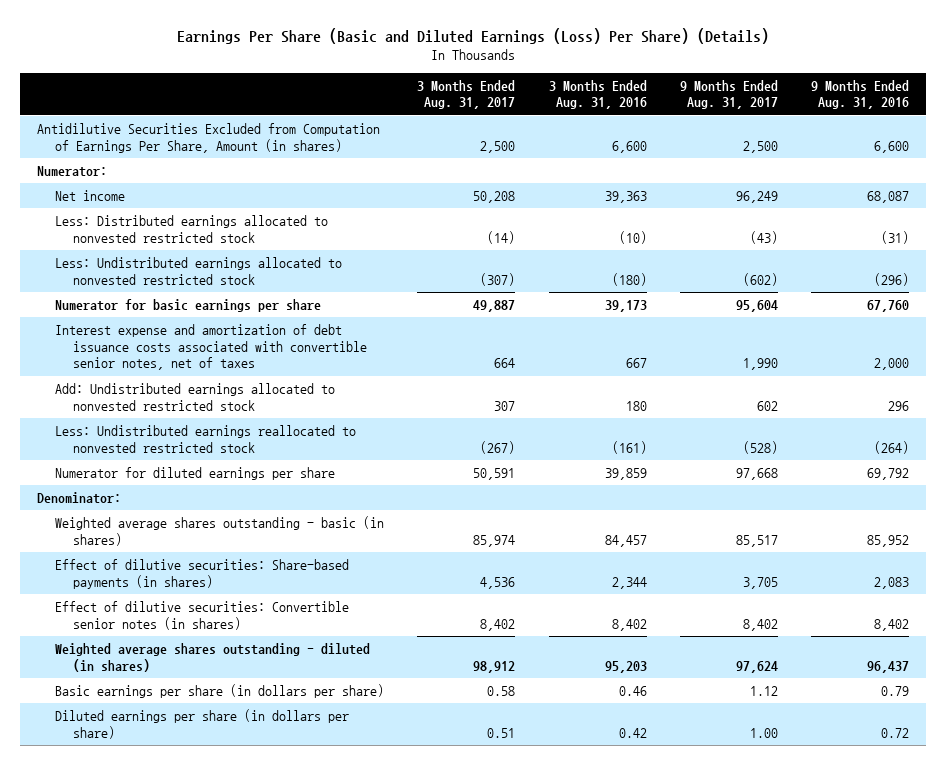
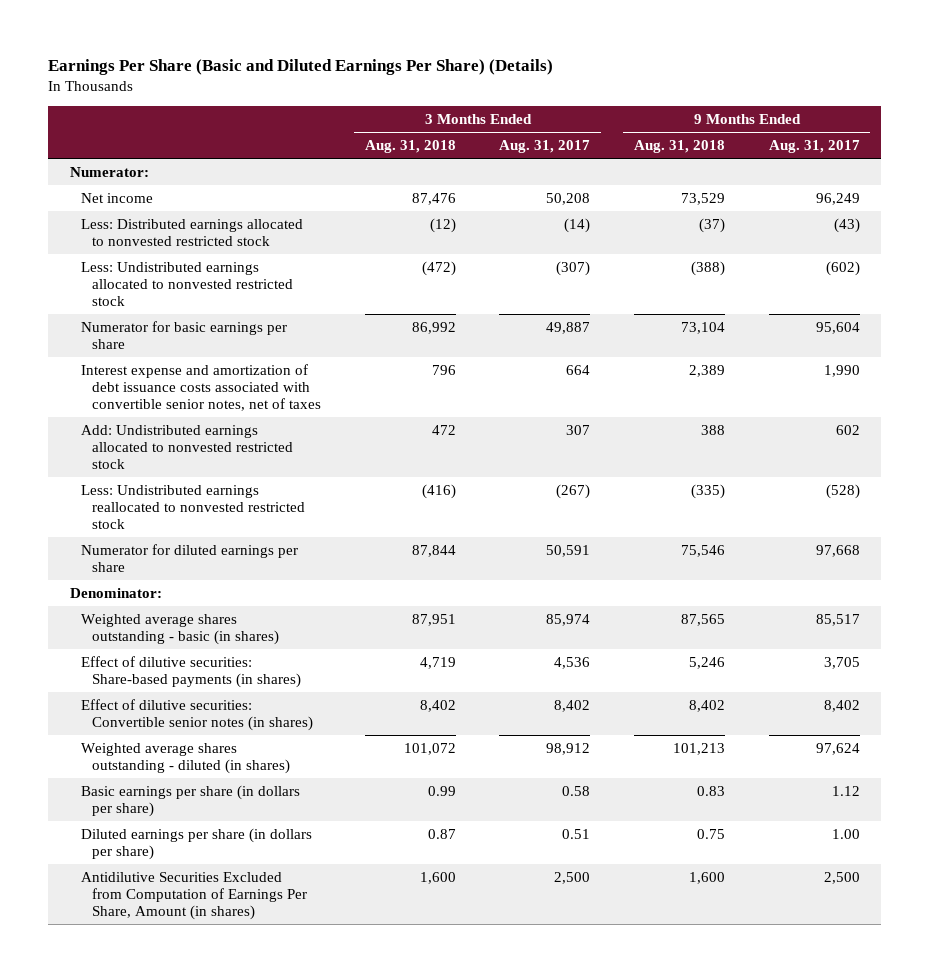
[177,28,770,45] Earnings Per Share (Basic and Diluted Earnings (Loss) Per Share) (Details) -> [48,59,554,76] Earnings Per Share (Basic and Diluted Earnings Per Share) (Details)
[548,79,647,110] 3 Months Ended Aug. 31, 2016 -> none
[811,79,910,110] 9 Months Ended Aug. 31, 2016 -> none
none -> [364,139,456,153] Aug. 31, 2018
none -> [633,139,725,153] Aug. 31, 2018
[36,122,380,153] Antidilutive Securities Excluded from Computation of Earnings Per Share, Amount (in shares) -> [81,871,308,921] Antidilutive Securities Excluded from Computation of Earnings Per Share, Amount (in shares)

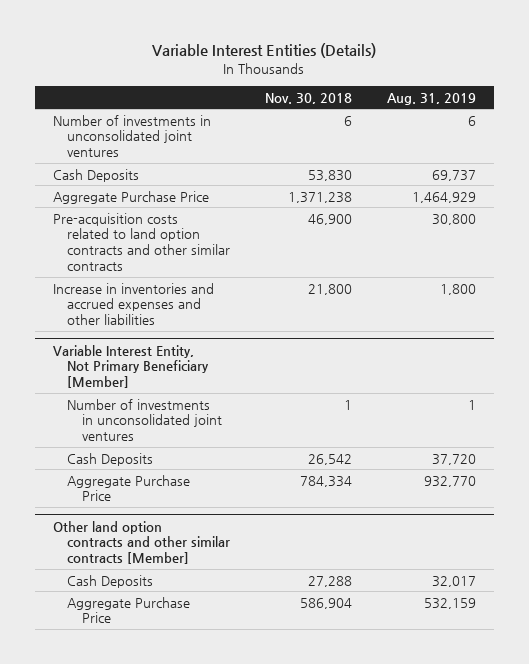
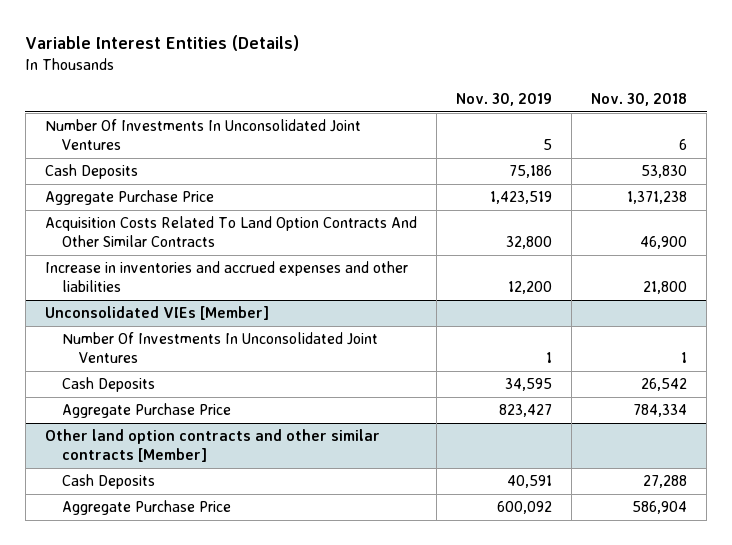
[387,92,477,105] Aug. 31, 2019 -> none
none -> [456,92,553,106] Nov. 30, 2019
[52,114,211,158] Number of investments in unconsolidated joint ventures -> [45,119,362,151] Number Of Investments In Unconsolidated Joint Ventures
[52,212,231,272] Pre-acquisition costs related to land option contracts and other similar contracts -> [45,216,418,248] Acquisition Costs Related To Land Option Contracts And Other Similar Contracts
[52,344,210,389] Variable Interest Entity, Not Primary Beneficiary [Member] -> [45,306,270,321] Unconsolidated VIEs [Member]
[67,398,223,442] Number of investments in unconsolidated joint ventures -> [61,332,378,364] Number Of Investments In Unconsolidated Joint Ventures

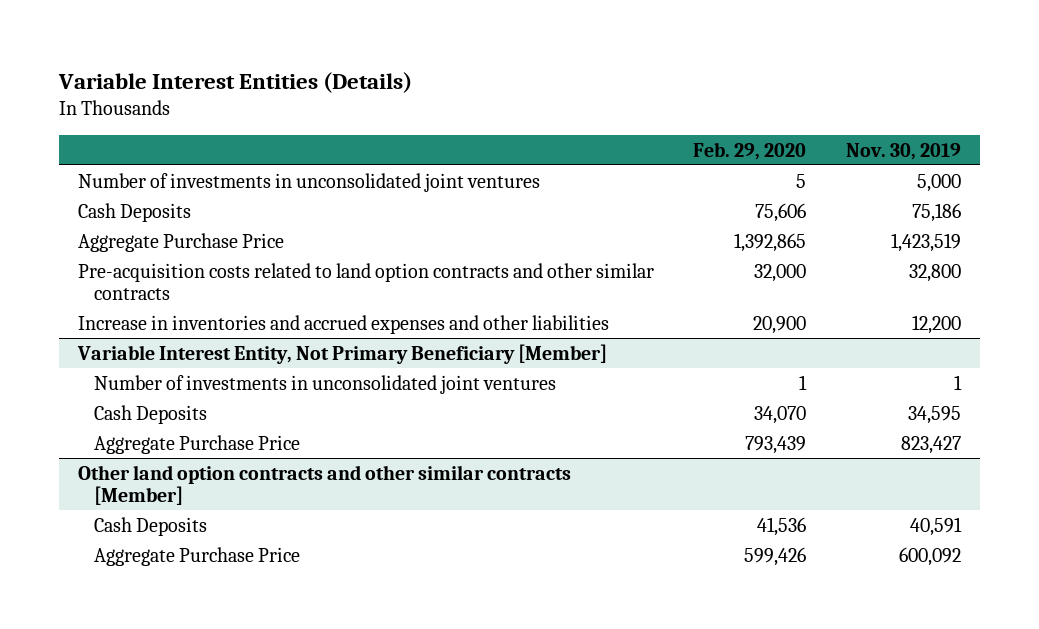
[591,92,688,106] Nov. 30, 2018 -> none
none -> [693,141,807,160] Feb. 29, 2020
[45,119,362,151] Number Of Investments In Unconsolidated Joint Ventures -> [78,172,541,192] Number of investments in unconsolidated joint ventures
[543,139,553,151] 5 -> [916,173,961,192] 5,000
[45,216,418,248] Acquisition Costs Related To Land Option Contracts And Other Similar Contracts -> [78,262,655,301] Pre-acquisition costs related to land option contracts and other similar contracts
[45,306,270,321] Unconsolidated VIEs [Member] -> [77,343,608,364] Variable Interest Entity, Not Primary Beneficiary [Member]
[61,332,378,364] Number Of Investments In Unconsolidated Joint Ventures -> [94,374,557,394] Number of investments in unconsolidated joint ventures

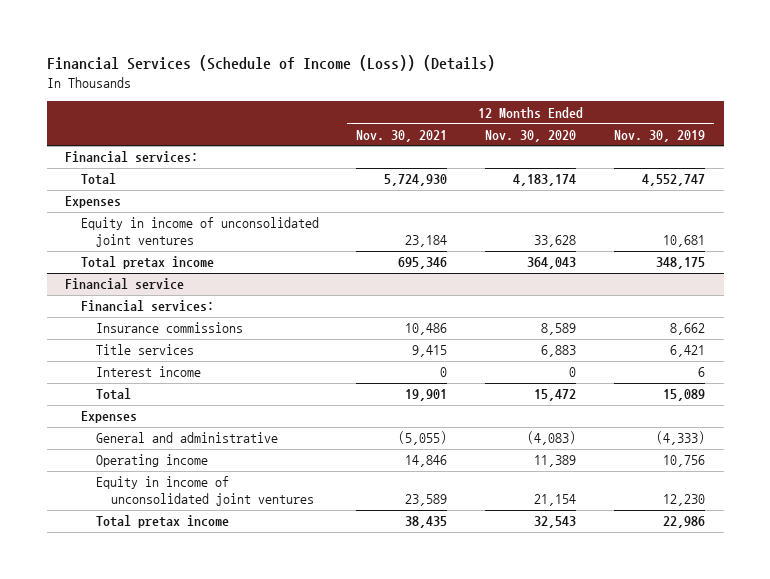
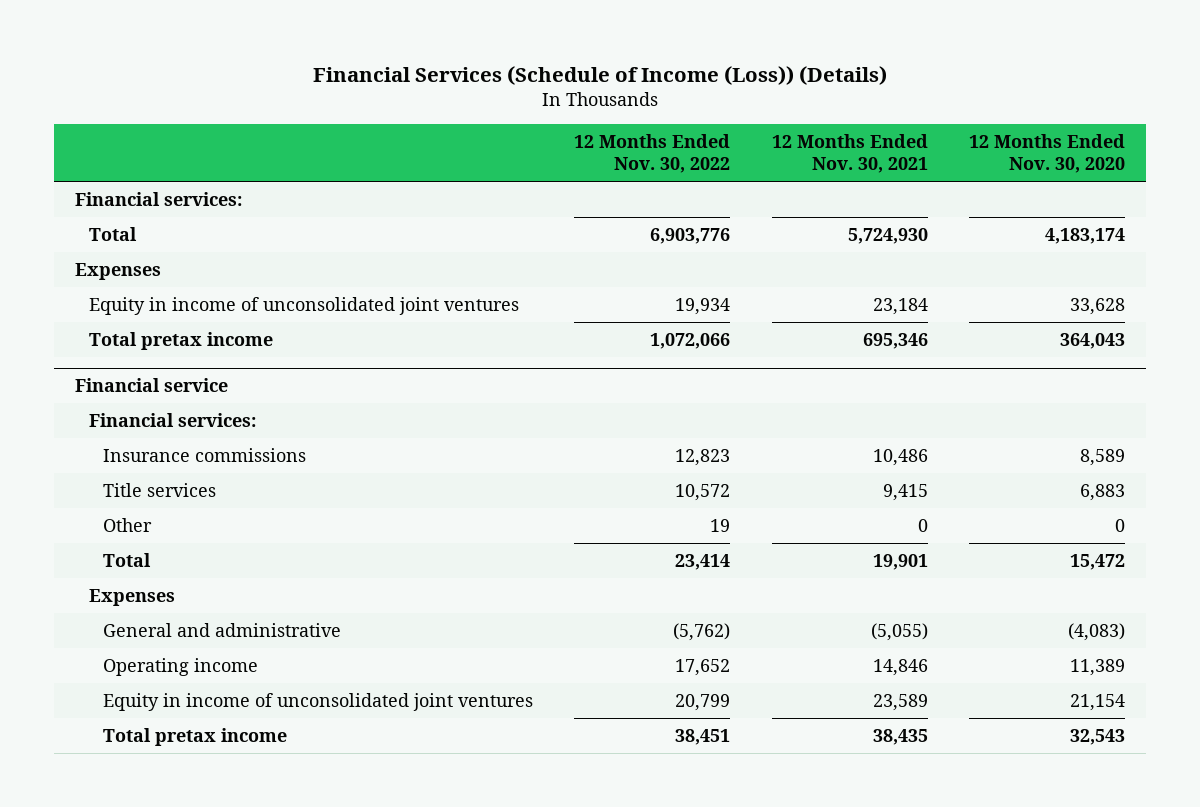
[613,129,705,142] Nov. 30, 2019 -> none
none -> [574,133,731,174] 12 Months Ended Nov. 30, 2022
[95,366,201,378] Interest income -> none
none -> [102,517,152,532] Other

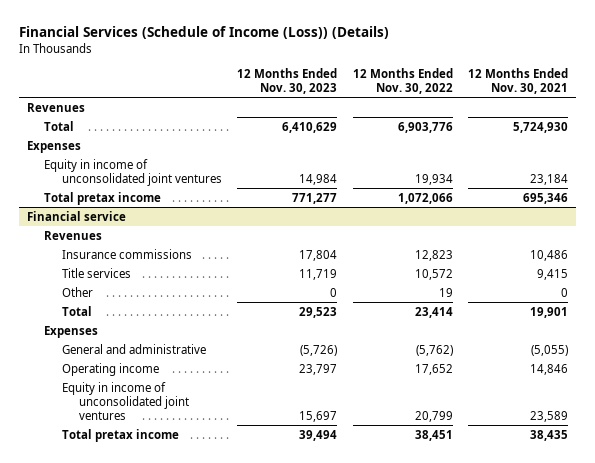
[968,133,1125,174] 12 Months Ended Nov. 30, 2020 -> none
none -> [237,67,338,94] 12 Months Ended Nov. 30, 2023
[74,191,242,206] Financial services: -> [26,102,85,112] Revenues
[88,412,256,427] Financial services: -> [44,230,103,240] Revenues

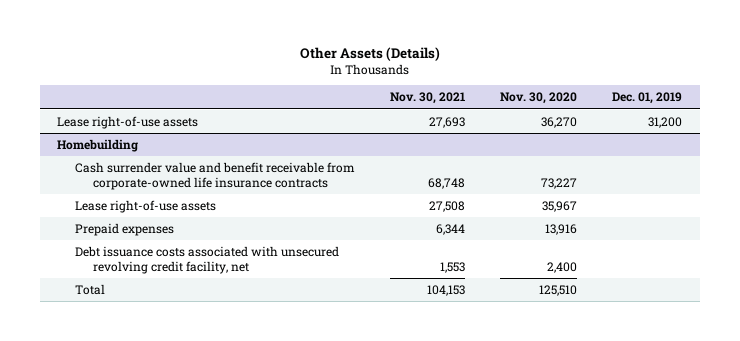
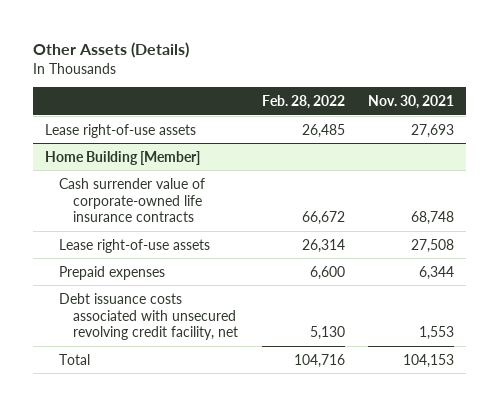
[500,92,578,105] Nov. 30, 2020 -> none
[612,92,683,105] Dec. 01, 2019 -> none
none -> [261,95,345,110] Feb. 28, 2022
[57,138,139,152] Homebuilding -> [45,150,201,165] Home Building [Member]
[75,161,356,190] Cash surrender value and benefit receivable from corporate-owned life insurance contracts -> [59,177,206,223] Cash surrender value of corporate-owned life insurance contracts

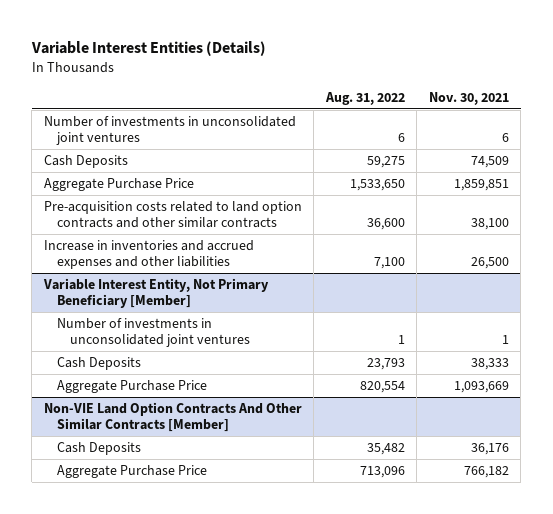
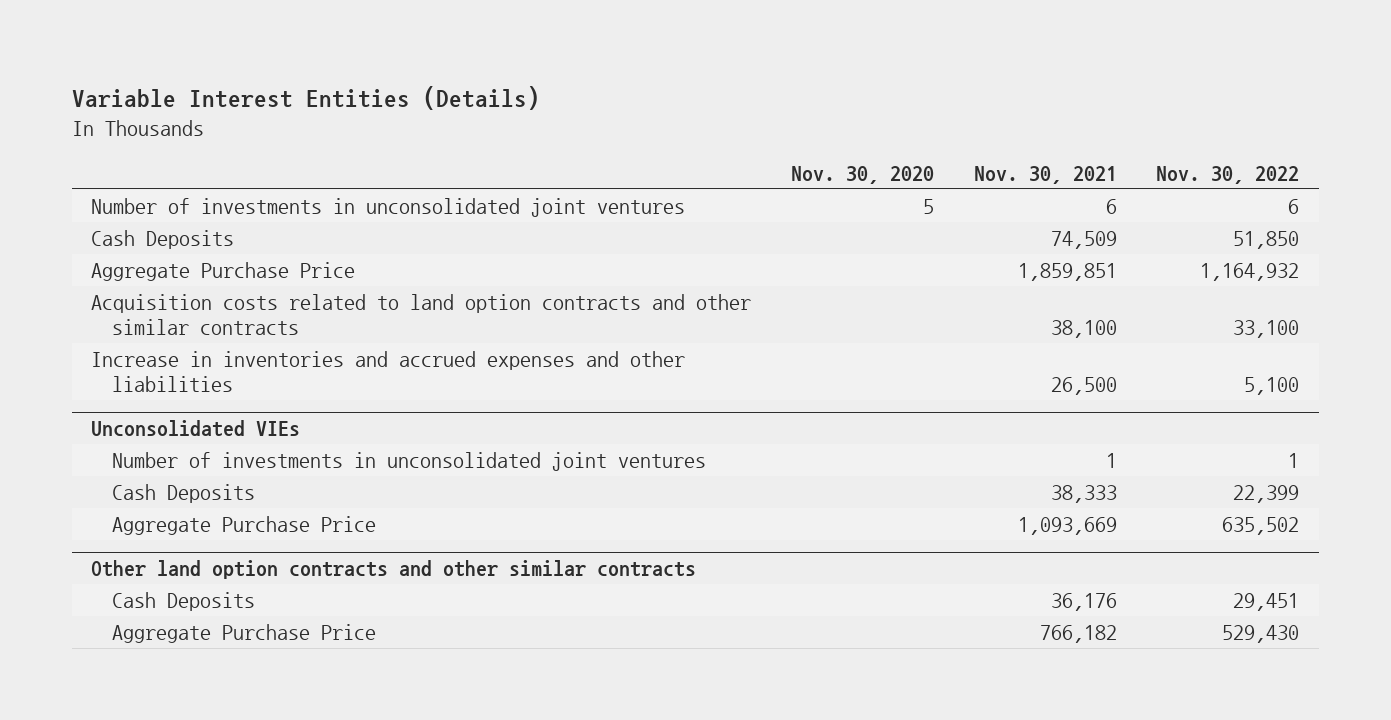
[324,91,405,105] Aug. 31, 2022 -> none
none -> [791,165,935,184] Nov. 30, 2020
none -> [1156,165,1300,184] Nov. 30, 2022
[43,200,302,229] Pre-acquisition costs related to land option contracts and other similar contracts -> [91,293,752,336] Acquisition costs related to land option contracts and other similar contracts
[42,277,269,309] Variable Interest Entity, Not Primary Beneficiary [Member] -> [91,420,301,438] Unconsolidated VIEs
[43,401,302,433] Non-VIE Land Option Contracts And Other Similar Contracts [Member] -> [91,560,697,580] Other land option contracts and other similar contracts

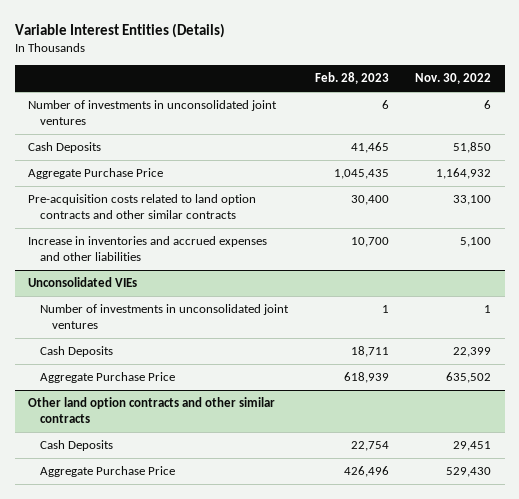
[791,165,935,184] Nov. 30, 2020 -> none
[973,165,1117,184] Nov. 30, 2021 -> none
none -> [314,72,389,85] Feb. 28, 2023
[91,293,752,336] Acquisition costs related to land option contracts and other similar contracts -> [27,194,256,220] Pre-acquisition costs related to land option contracts and other similar contracts

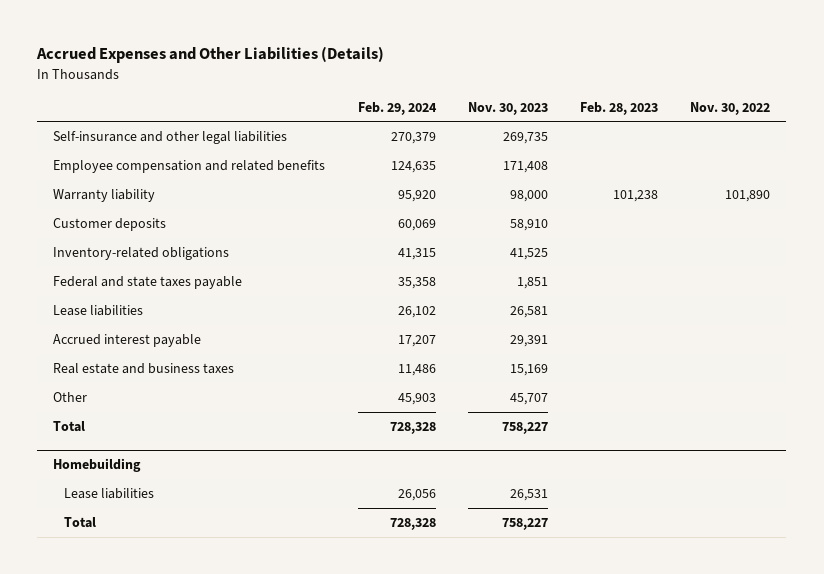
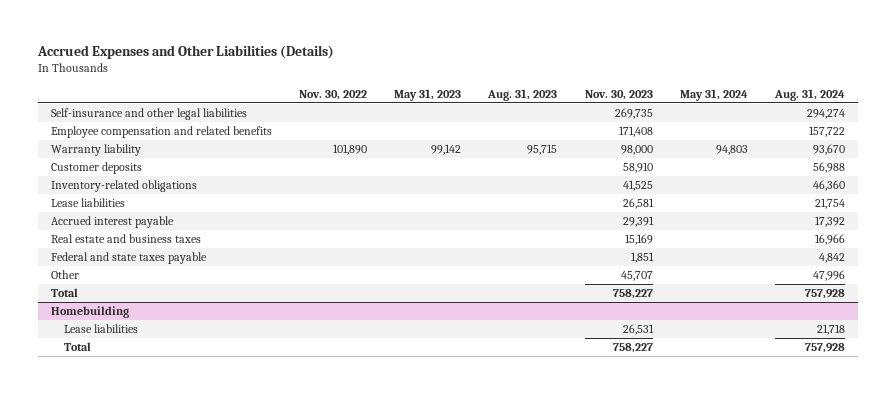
[357,101,437,115] Feb. 29, 2024 -> none
[580,101,659,115] Feb. 28, 2023 -> none
none -> [394,88,462,101] May 31, 2023
none -> [487,88,558,101] Aug. 31, 2023
none -> [679,88,748,101] May 31, 2024
none -> [773,88,845,101] Aug. 31, 2024
[53,275,243,289] Federal and state taxes payable -> [51,252,208,265] Federal and state taxes payable

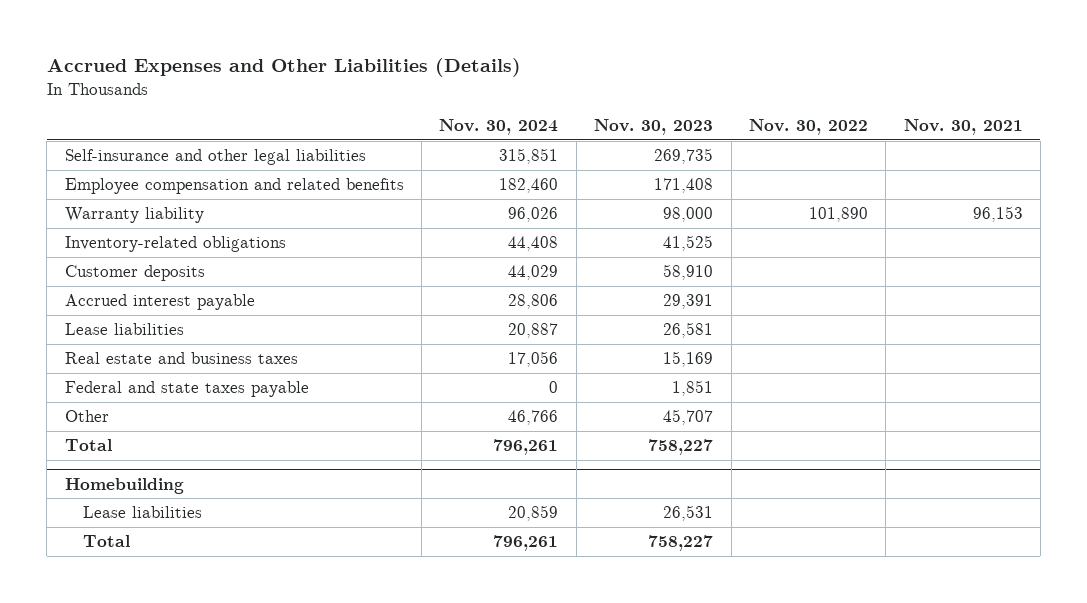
[394,88,462,101] May 31, 2023 -> none
[487,88,558,101] Aug. 31, 2023 -> none
[679,88,748,101] May 31, 2024 -> none
[773,88,845,101] Aug. 31, 2024 -> none
none -> [439,119,559,136] Nov. 30, 2024
none -> [903,119,1023,136] Nov. 30, 2021
[51,162,143,175] Customer deposits -> [64,265,205,282] Customer deposits
[51,198,126,208] Lease liabilities -> [64,323,184,336] Lease liabilities

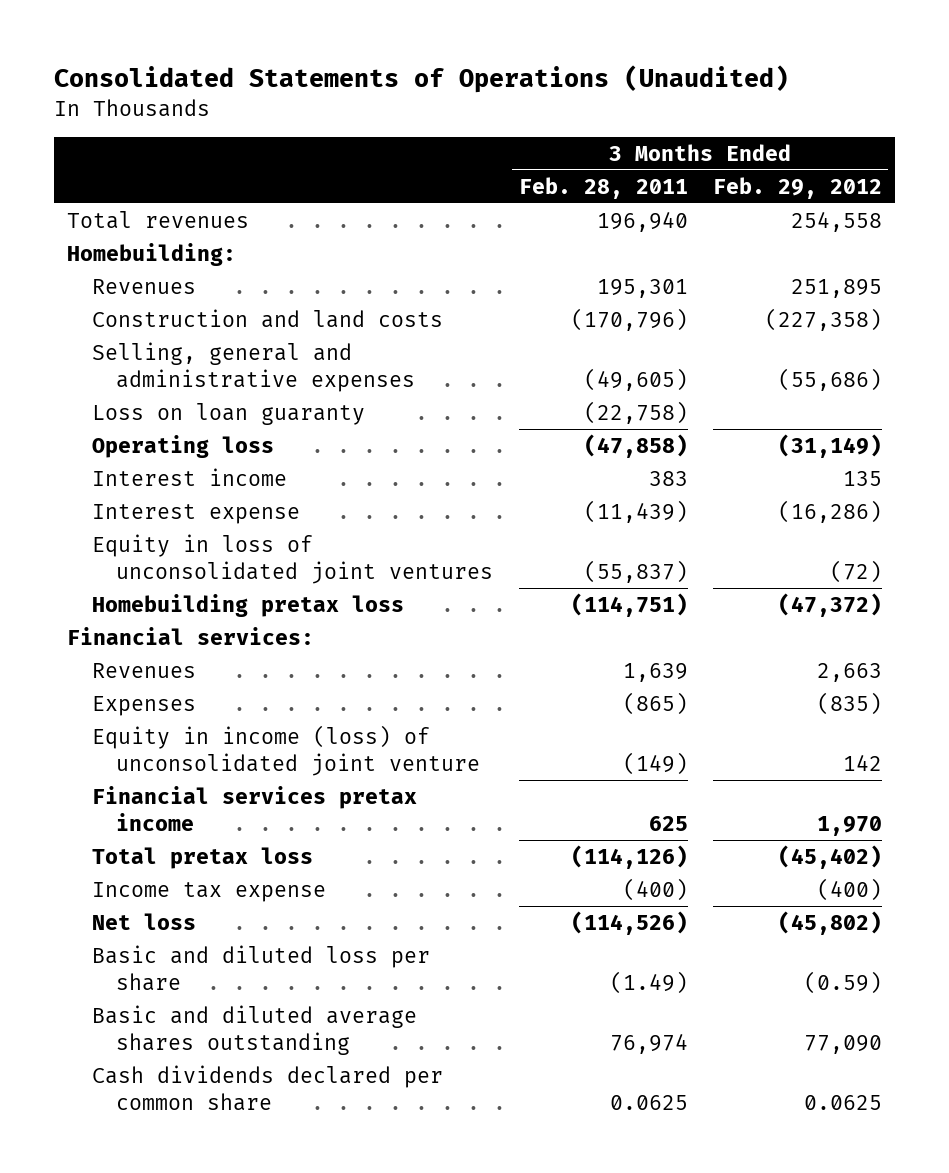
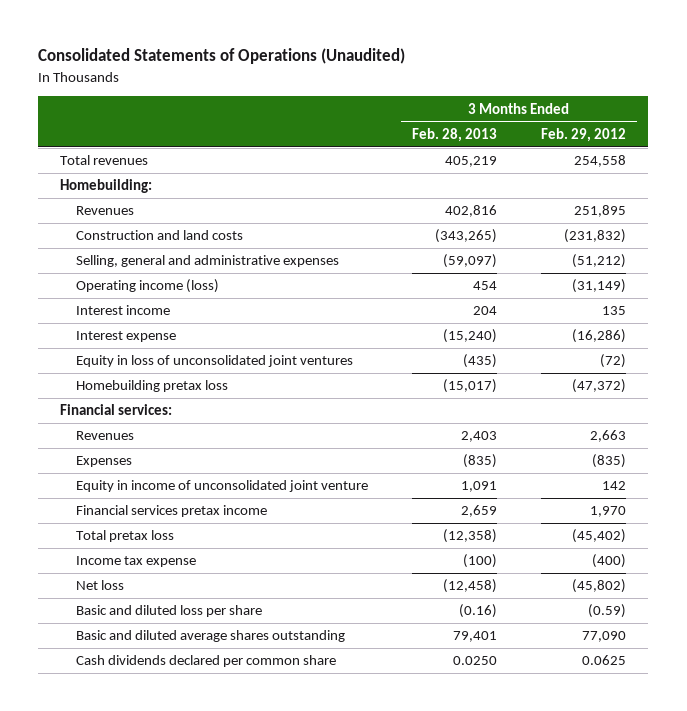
[518,176,688,199] Feb. 28, 2011 -> none
none -> [412,128,498,143] Feb. 28, 2013
[91,402,365,425] Loss on loan guaranty -> none
[765,307,883,331] (227,358) -> [564,229,627,244] (231,832)
[778,368,883,392] (55,686) -> [572,254,627,269] (51,212)
[91,434,274,458] Operating loss -> [75,279,219,294] Operating income (loss)
[91,724,481,777] Equity in income (loss) of unconsolidated joint venture -> [75,480,368,493] Equity in income of unconsolidated joint venture

